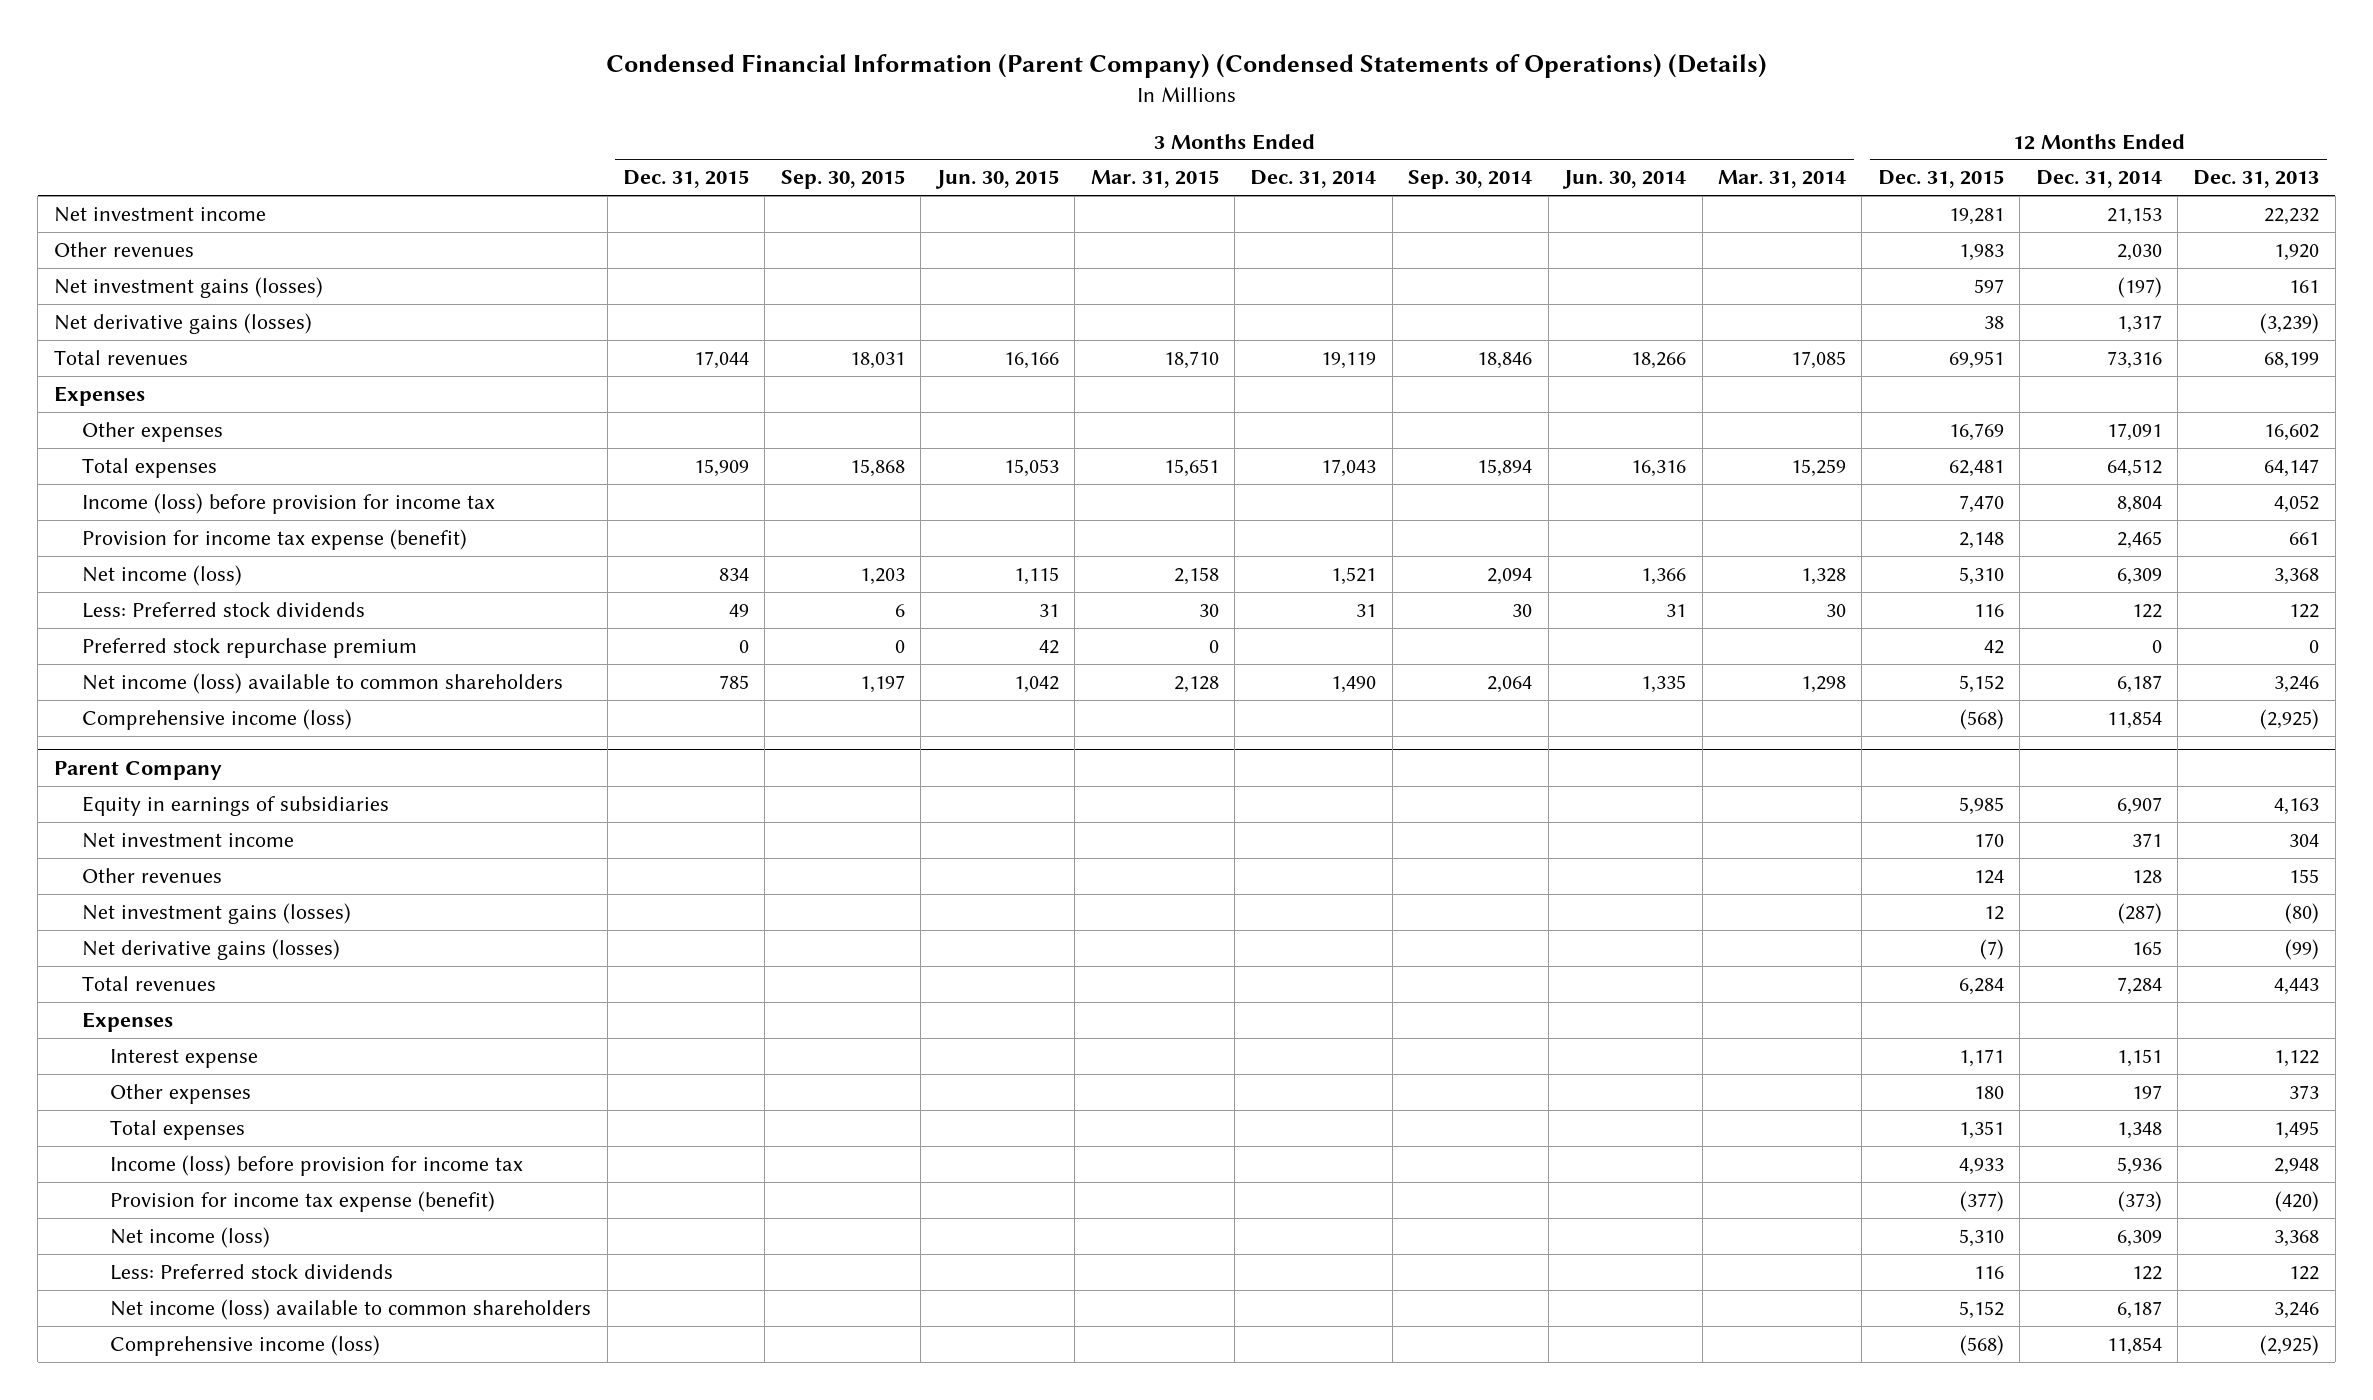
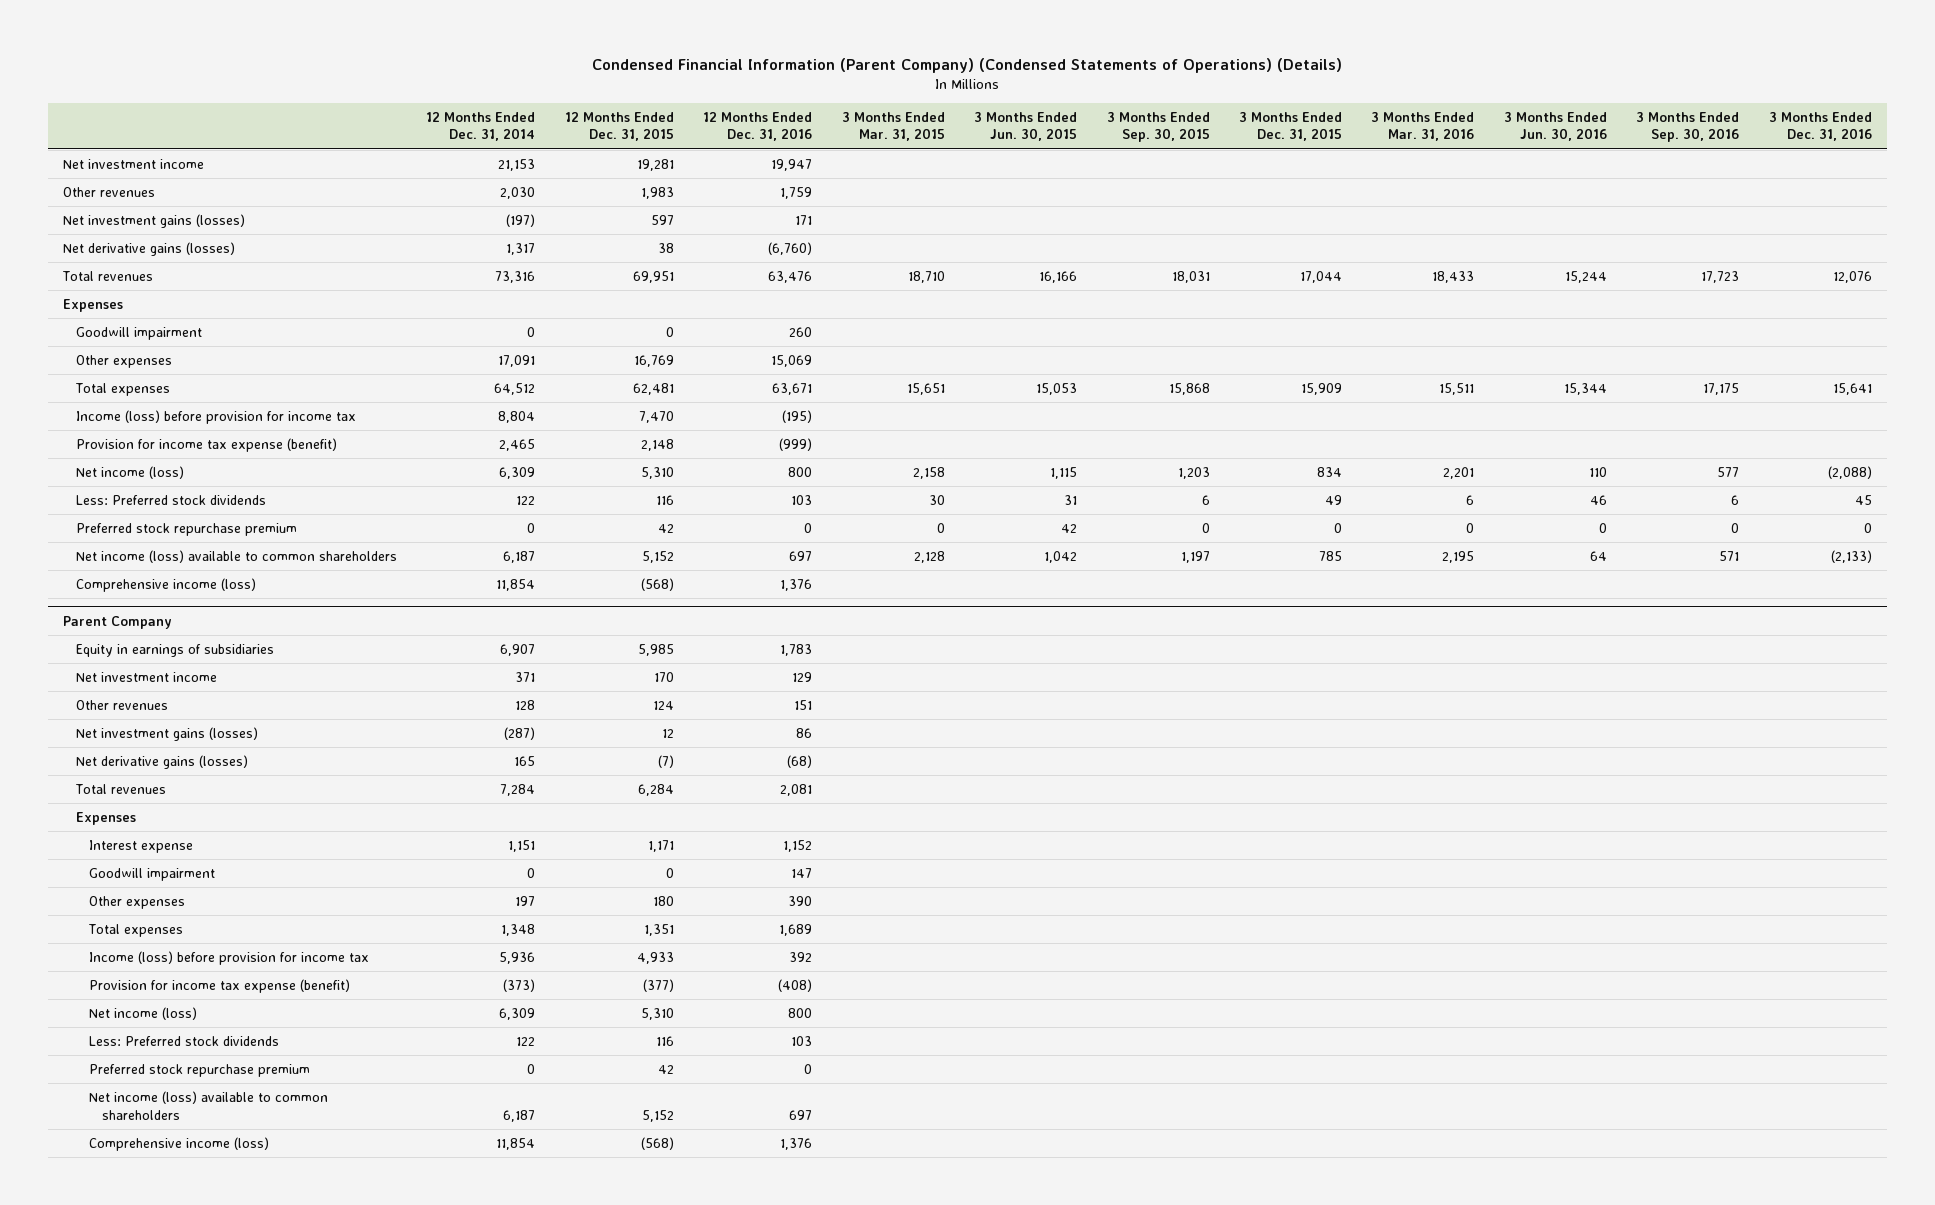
[1250,170,1377,189] Dec. 31, 2014 -> none
[1408,170,1533,190] Sep. 30, 2014 -> none
[1562,170,1687,190] Jun. 30, 2014 -> none
[1717,170,1846,189] Mar. 31, 2014 -> none
[2193,170,2320,189] Dec. 31, 2013 -> none
none -> [703,111,813,142] 12 Months Ended Dec. 31, 2016
none -> [1371,111,1475,142] 3 Months Ended Mar. 31, 2016
none -> [1503,111,1607,142] 3 Months Ended Jun. 30, 2016
none -> [1636,111,1740,143] 3 Months Ended Sep. 30, 2016
none -> [1768,111,1872,142] 3 Months Ended Dec. 31, 2016
none -> [75,326,202,340] Goodwill impairment
none -> [88,867,215,881] Goodwill impairment
none -> [88,1063,310,1077] Preferred stock repurchase premium

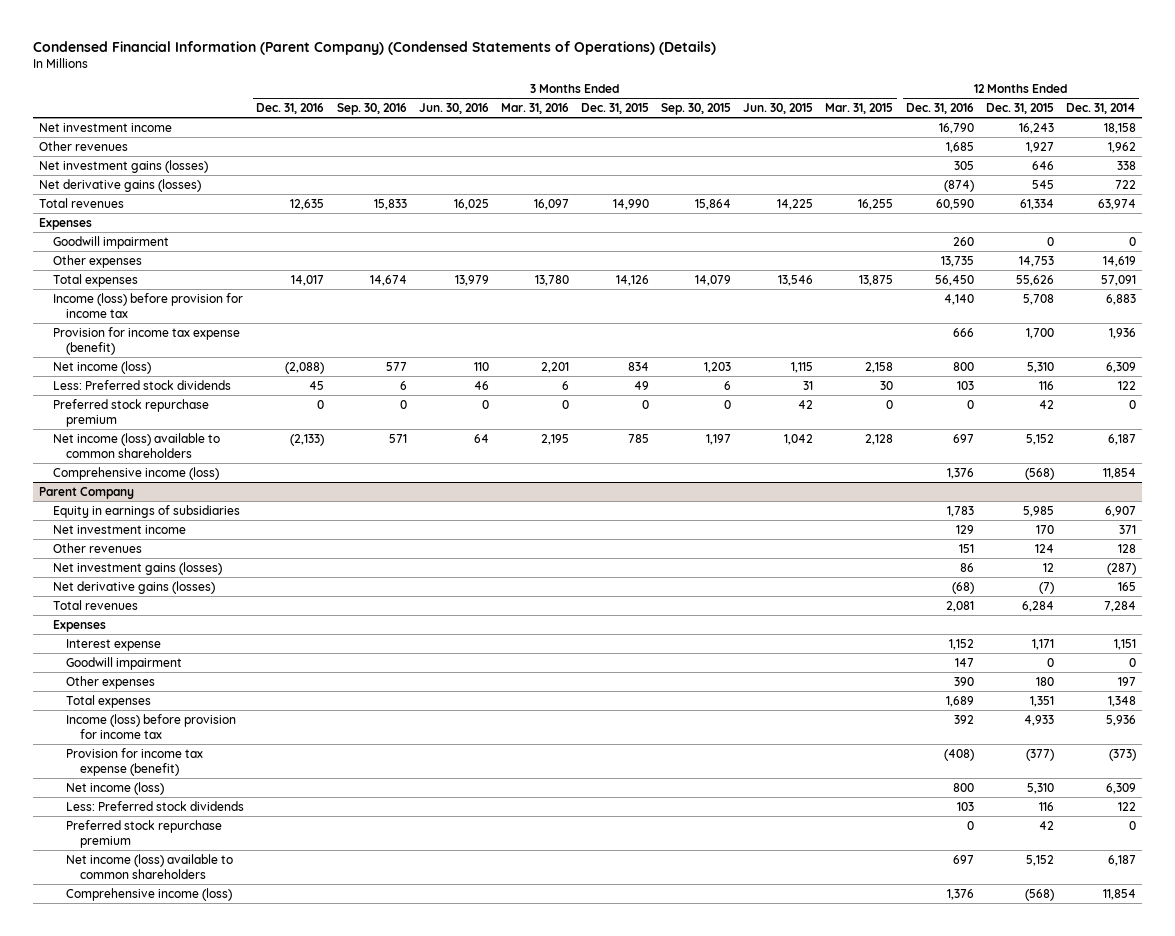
[498,158,536,171] 21,153 -> [1103,122,1136,134] 18,158
[636,158,674,171] 19,281 -> [1018,122,1054,134] 16,243
[771,158,813,171] 19,947 -> [938,122,974,134] 16,790
[500,186,536,199] 2,030 -> [1107,141,1136,153] 1,962
[640,186,674,199] 1,983 -> [1025,141,1054,153] 1,927
[780,186,813,199] 1,759 -> [945,141,974,153] 1,685
[506,213,536,227] (197) -> [1116,160,1136,170] 338
[650,214,674,225] 597 -> [1031,160,1054,170] 646
[795,214,813,225] 171 -> [953,160,974,170] 305
[506,242,536,255] 1,317 -> [1114,179,1136,189] 722
[657,242,674,253] 38 -> [1031,179,1054,189] 545
[768,241,813,255] (6,760) -> [943,179,974,192] (874)
[495,270,536,283] 73,316 -> [1097,198,1136,210] 63,974
[632,270,674,283] 69,951 -> [1019,198,1054,210] 61,334
[768,270,813,283] 63,476 -> [935,198,974,210] 60,590
[907,270,945,283] 18,710 -> [858,198,894,210] 16,255
[1039,270,1078,283] 16,166 -> [777,198,814,210] 14,225
[1171,270,1210,283] 18,031 -> [695,198,732,210] 15,864
[1299,270,1342,283] 17,044 -> [613,198,650,210] 14,990
[1432,270,1475,283] 18,433 -> [533,198,569,210] 16,097
[1564,270,1607,283] 15,244 -> [453,198,489,210] 16,025
[1701,270,1740,283] 17,723 -> [373,198,407,210] 15,833
[1832,270,1872,283] 12,076 -> [290,198,325,210] 12,635
[498,354,536,367] 17,091 -> [1102,255,1136,267] 14,619
[633,354,674,367] 16,769 -> [1018,255,1054,267] 14,753
[771,354,813,367] 15,069 -> [940,255,974,267] 13,735
[494,382,536,395] 64,512 -> [1100,274,1136,286] 57,091
[632,382,674,395] 62,481 -> [1015,274,1054,286] 55,626
[772,382,813,395] 63,671 -> [934,274,974,286] 56,450
[906,382,945,395] 15,651 -> [859,274,894,286] 13,875
[1036,382,1078,395] 15,053 -> [778,274,814,286] 13,546
[1168,382,1210,395] 15,868 -> [695,274,732,286] 14,079
[1300,382,1342,395] 15,909 -> [616,274,650,286] 14,126
[1439,382,1475,395] 15,511 -> [534,274,569,286] 13,780
[1563,382,1607,395] 15,344 -> [454,274,489,286] 13,979
[1703,382,1740,395] 17,175 -> [369,274,407,286] 14,674
[1832,382,1872,395] 15,641 -> [291,274,325,286] 14,017
[498,410,536,423] 8,804 -> [1105,293,1136,305] 6,883
[638,410,674,423] 7,470 -> [1022,293,1054,305] 5,708
[782,409,813,423] (195) -> [943,293,974,305] 4,140
[499,438,536,451] 2,465 -> [1108,327,1136,339] 1,936
[640,438,674,451] 2,148 -> [1025,327,1054,339] 1,700
[779,437,813,451] (999) -> [952,327,974,337] 666

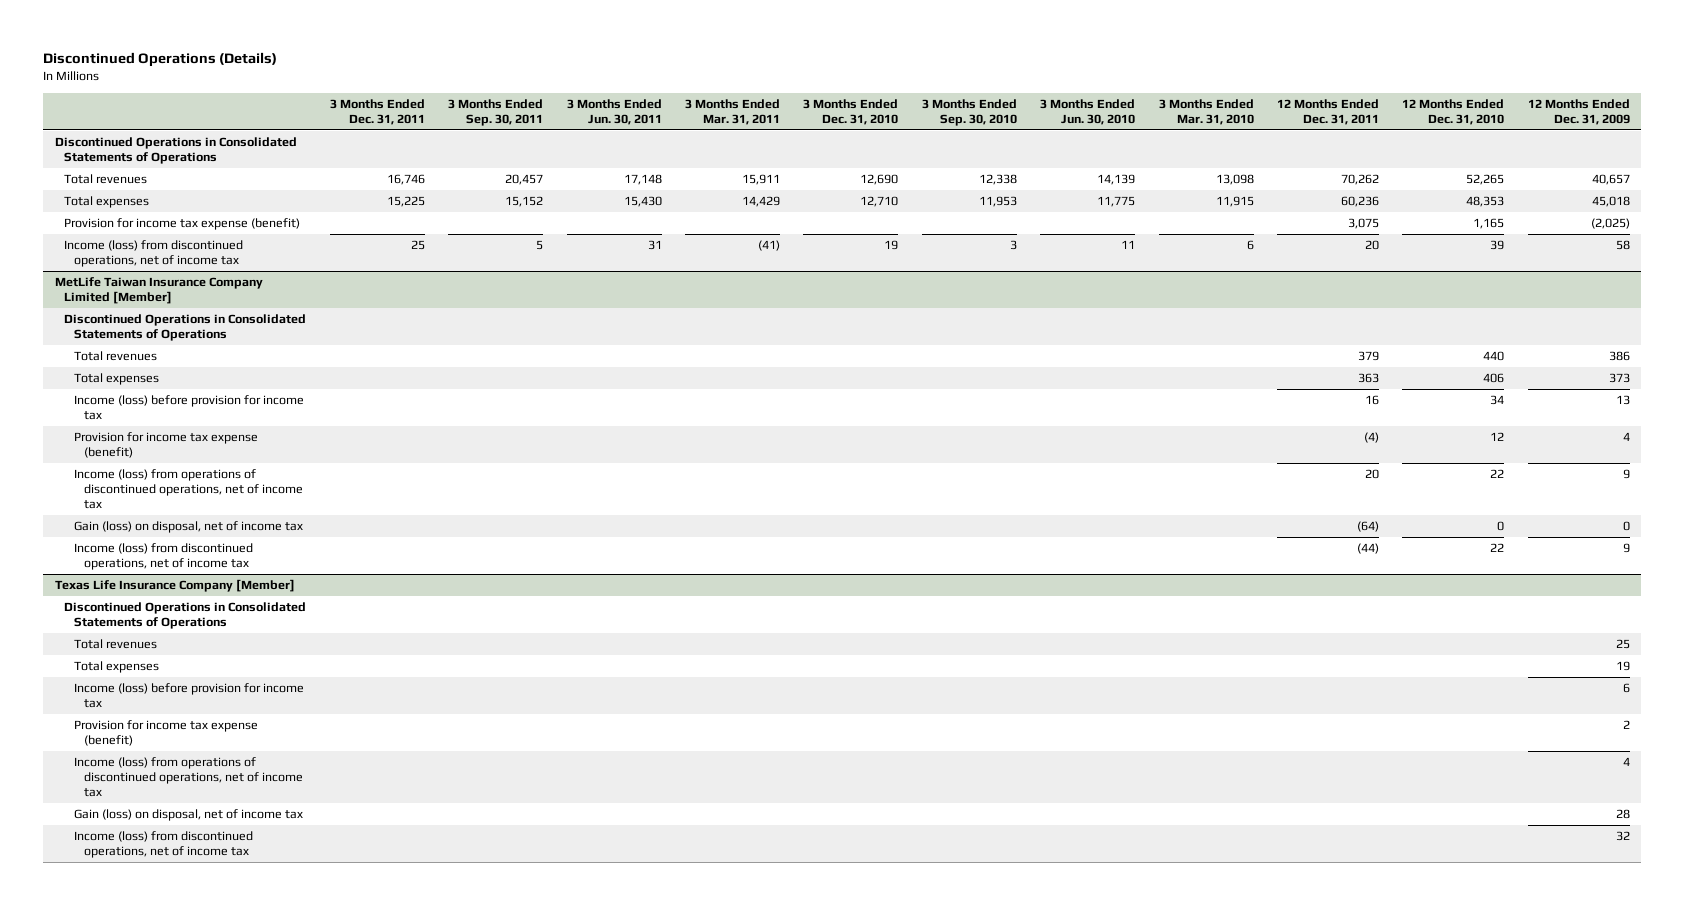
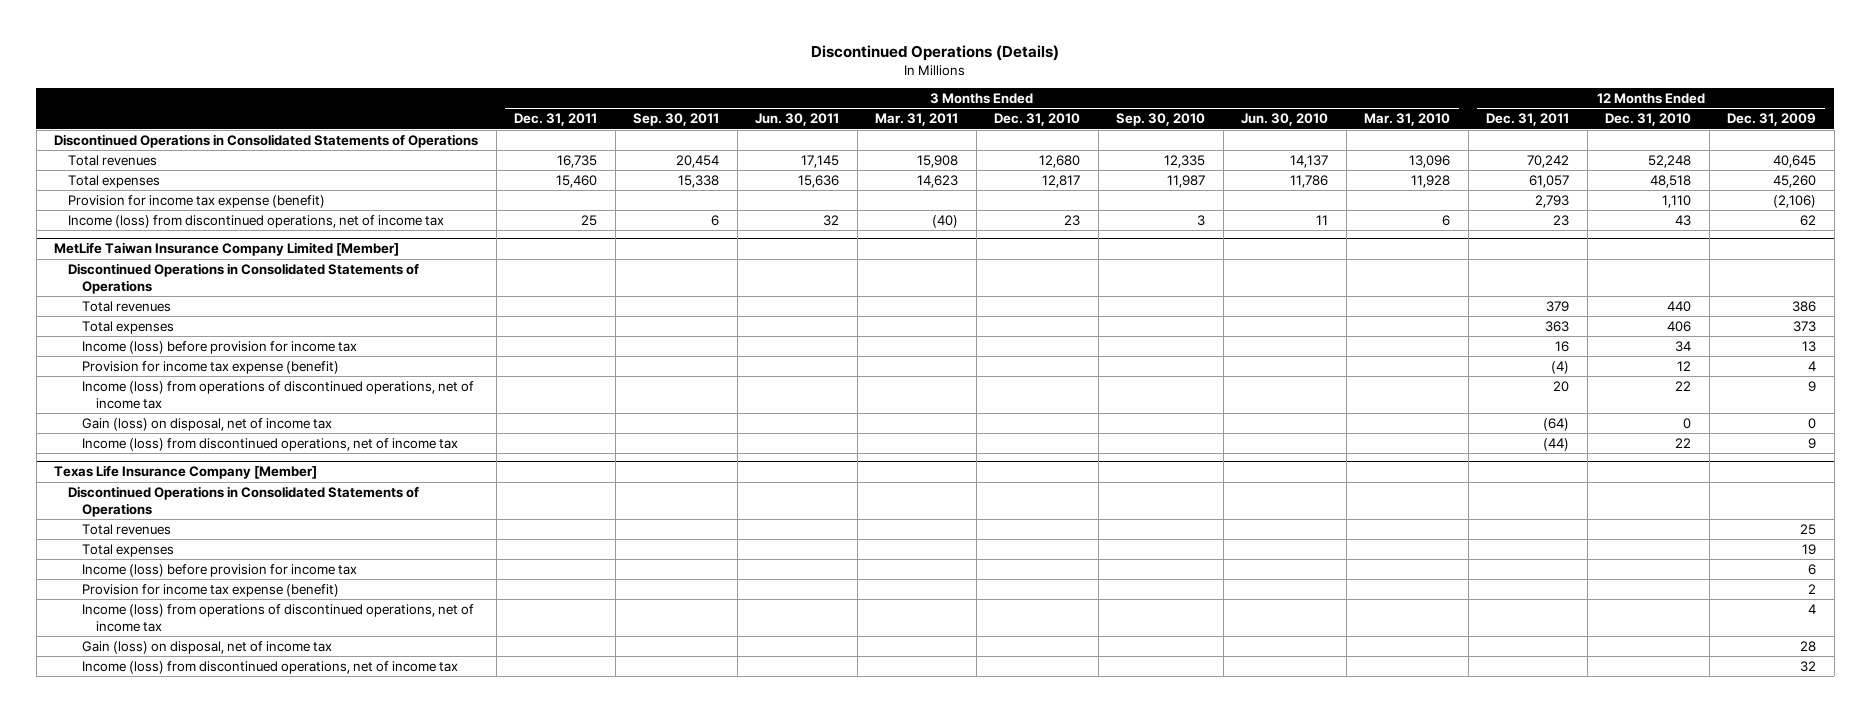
[386,174,425,186] 16,746 -> [557,154,598,168] 16,735
[505,174,544,186] 20,457 -> [676,154,720,168] 20,454
[623,174,662,186] 17,148 -> [801,154,840,168] 17,145
[741,174,780,186] 15,911 -> [917,154,959,168] 15,908
[860,174,899,186] 12,690 -> [1039,154,1081,168] 12,680
[978,174,1017,186] 12,338 -> [1164,154,1206,168] 12,335
[1097,174,1136,186] 14,139 -> [1290,154,1329,168] 14,137
[1215,174,1254,186] 13,098 -> [1409,154,1451,168] 13,096
[1340,174,1379,186] 70,262 -> [1527,154,1570,168] 70,242
[1466,174,1505,186] 52,265 -> [1648,154,1692,168] 52,248
[1591,174,1630,186] 40,657 -> [1773,154,1817,168] 40,645
[386,196,425,208] 15,225 -> [556,174,598,188] 15,460
[505,196,544,208] 15,152 -> [678,174,720,188] 15,338
[623,196,662,208] 15,430 -> [798,174,840,188] 15,636
[741,196,780,208] 14,429 -> [917,174,959,188] 14,623
[860,196,899,208] 12,710 -> [1042,174,1081,188] 12,817
[978,196,1017,208] 11,953 -> [1167,174,1206,188] 11,987
[1097,196,1136,208] 11,775 -> [1290,174,1329,188] 11,786
[1215,196,1254,208] 11,915 -> [1411,174,1451,188] 11,928
[1340,196,1379,208] 60,236 -> [1529,174,1570,188] 61,057
[1466,196,1505,208] 48,353 -> [1650,174,1692,188] 48,518
[1591,196,1630,208] 45,018 -> [1773,174,1817,188] 45,260
[1347,218,1379,230] 3,075 -> [1535,194,1570,208] 2,793
[1473,218,1505,230] 1,165 -> [1662,194,1692,208] 1,110
[1590,218,1630,230] (2,025) -> [1773,194,1817,208] (2,106)
[536,240,544,251] 5 -> [711,214,720,226] 6
[647,240,662,251] 31 -> [823,214,840,226] 32
[757,240,780,252] (41) -> [932,214,959,228] (40)
[884,240,899,251] 19 -> [1064,214,1081,226] 23
[1364,240,1379,251] 20 -> [1553,214,1570,226] 23
[1490,240,1505,251] 39 -> [1675,214,1692,226] 43
[1615,240,1630,251] 58 -> [1800,214,1817,226] 62

